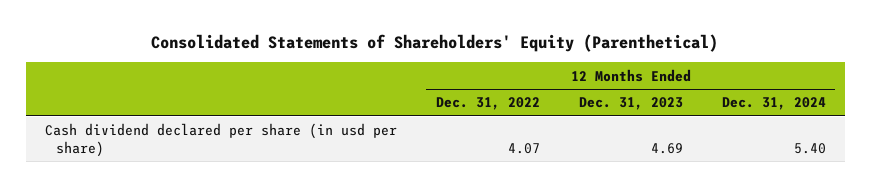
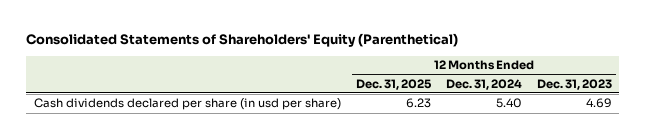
[436,97,541,111] Dec. 31, 2022 -> none
none -> [355,78,432,90] Dec. 31, 2025
[45,123,398,157] Cash dividend declared per share (in usd per share) -> [33,98,341,111] Cash dividends declared per share (in usd per share)

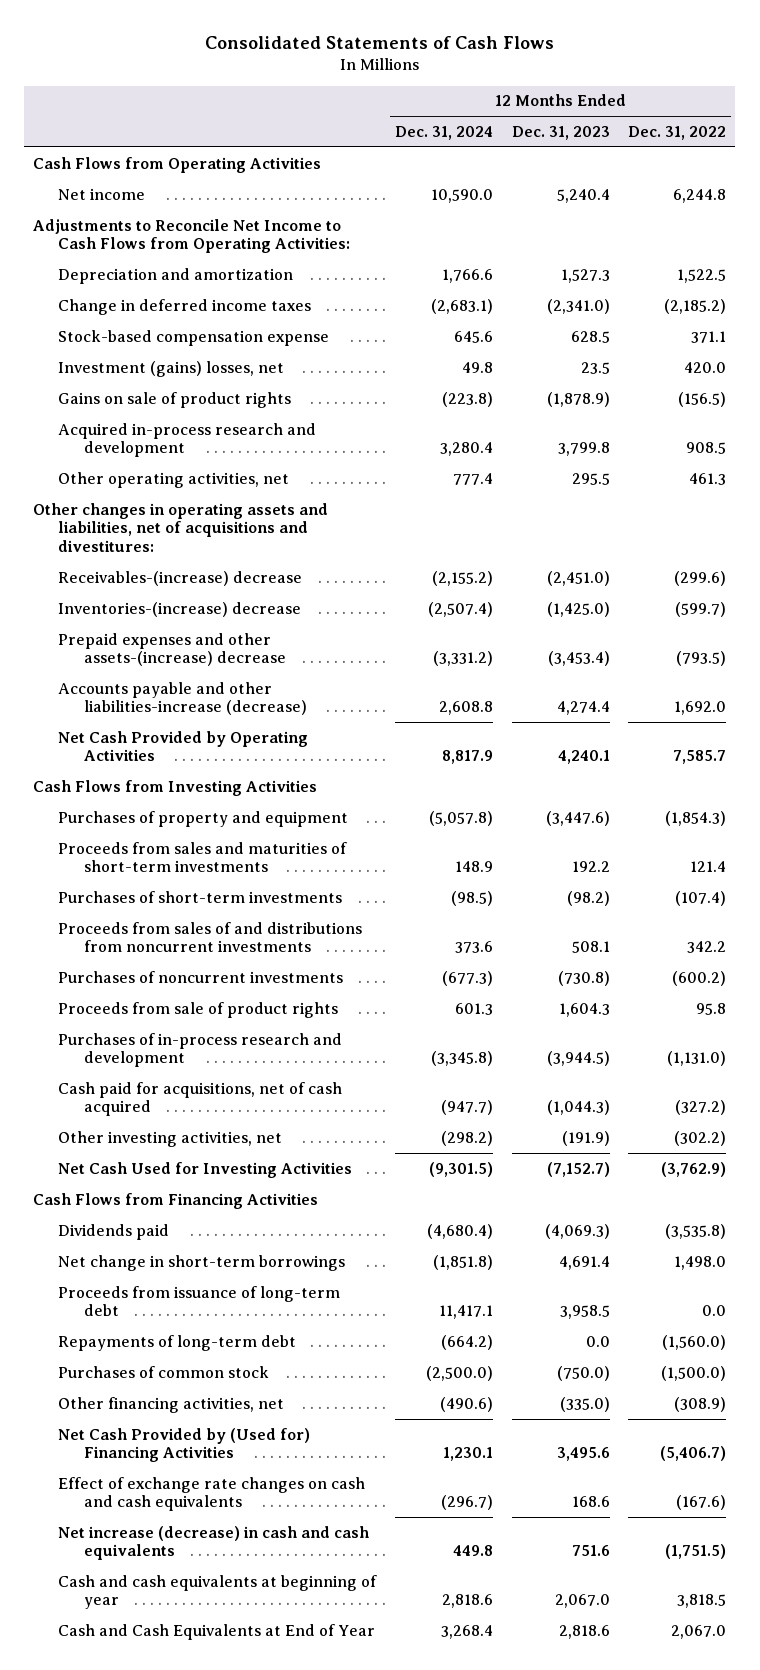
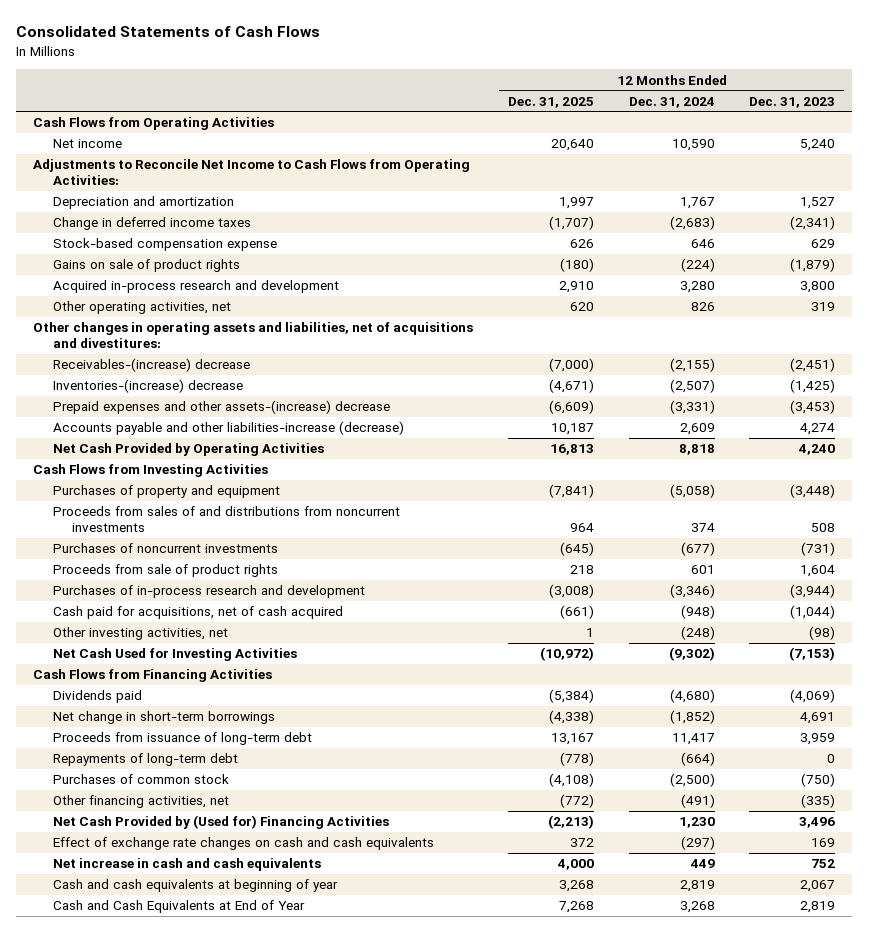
[628,125,727,140] Dec. 31, 2022 -> none
none -> [508,96,595,108] Dec. 31, 2025
[431,188,494,203] 10,590.0 -> [671,139,715,152] 10,590
[556,188,610,203] 5,240.4 -> [800,139,836,152] 5,240
[58,360,285,377] Investment (gains) losses, net -> none
[442,268,494,283] 1,766.6 -> [679,197,715,210] 1,767
[560,268,610,283] 1,527.3 -> [800,197,836,210] 1,527
[431,298,494,314] (2,683.1) -> [669,216,715,231] (2,683)
[546,298,610,314] (2,341.0) -> [790,216,836,231] (2,341)
[454,330,494,343] 645.6 -> [690,239,715,249] 646
[570,330,610,343] 628.5 -> [811,239,836,249] 629
[442,391,494,407] (223.8) -> [680,258,715,273] (224)
[546,391,610,407] (1,878.9) -> [790,258,836,273] (1,879)
[440,442,494,457] 3,280.4 -> [679,281,715,294] 3,280
[557,442,610,457] 3,799.8 -> [800,281,836,294] 3,800
[453,472,494,485] 777.4 -> [690,302,715,312] 826
[571,472,610,485] 295.5 -> [811,302,836,312] 319
[432,570,494,586] (2,155.2) -> [669,358,715,373] (2,155)
[546,570,610,586] (2,451.0) -> [790,358,836,373] (2,451)
[428,601,494,617] (2,507.4) -> [669,379,715,394] (2,507)
[546,601,610,617] (1,425.0) -> [790,379,836,394] (1,425)
[433,651,494,667] (3,331.2) -> [669,400,715,415] (3,331)
[547,651,610,667] (3,453.4) -> [790,400,836,415] (3,453)
[439,701,494,716] 2,608.8 -> [679,423,715,436] 2,609
[556,701,610,716] 4,274.4 -> [800,423,836,436] 4,274
[442,750,494,765] 8,817.9 -> [678,444,715,456] 8,818
[557,750,610,765] 4,240.1 -> [798,444,836,456] 4,240
[58,841,348,873] Proceeds from sales and maturities of short-term investments -> none
[58,890,343,903] Purchases of short-term investments -> none
[429,810,494,826] (5,057.8) -> [669,484,715,499] (5,058)
[545,810,610,826] (3,447.6) -> [790,484,836,499] (3,448)
[455,941,494,954] 373.6 -> [690,523,715,533] 374
[571,941,610,954] 508.1 -> [811,523,836,533] 508
[442,970,494,986] (677.3) -> [680,542,715,557] (677)
[557,970,610,986] (730.8) -> [801,542,836,557] (731)
[455,1002,494,1015] 601.3 -> [690,565,715,575] 601
[558,1002,610,1017] 1,604.3 -> [800,565,836,578] 1,604
[431,1051,494,1067] (3,345.8) -> [669,584,715,599] (3,346)
[546,1051,610,1067] (3,944.5) -> [790,584,836,599] (3,944)
[441,1100,494,1116] (947.7) -> [680,605,715,620] (948)
[546,1100,610,1116] (1,044.3) -> [790,605,836,620] (1,044)
[441,1130,494,1146] (298.2) -> [680,626,715,641] (248)
[561,1130,610,1146] (191.9) -> [809,626,836,641] (98)
[429,1161,494,1177] (9,301.5) -> [668,647,715,662] (9,302)
[546,1161,610,1177] (7,152.7) -> [789,647,836,662] (7,153)
[427,1223,494,1239] (4,680.4) -> [669,689,715,704] (4,680)
[544,1223,610,1239] (4,069.3) -> [790,689,836,704] (4,069)
[433,1254,494,1270] (1,851.8) -> [669,710,715,725] (1,852)
[558,1255,610,1270] 4,691.4 -> [800,712,836,725] 4,691
[439,1305,494,1320] 11,417.1 -> [671,733,715,746] 11,417
[559,1305,610,1320] 3,958.5 -> [800,733,836,746] 3,959
[441,1334,494,1350] (664.2) -> [680,752,715,767] (664)
[585,1335,610,1347] 0.0 -> [827,754,836,764] 0
[426,1365,494,1381] (2,500.0) -> [669,773,715,788] (2,500)
[556,1365,610,1381] (750.0) -> [801,773,836,788] (750)
[440,1396,494,1412] (490.6) -> [680,794,715,809] (491)
[559,1396,610,1412] (335.0) -> [801,794,836,809] (335)
[443,1447,494,1462] 1,230.1 -> [678,817,715,829] 1,230
[556,1447,610,1462] 3,495.6 -> [799,817,836,829] 3,496
[441,1495,494,1511] (296.7) -> [680,836,715,851] (297)
[571,1496,610,1508] 168.6 -> [811,838,836,848] 169
[58,1525,370,1561] Net increase (decrease) in cash and cash equivalents -> [52,858,321,872] Net increase in cash and cash equivalents
[453,1545,494,1557] 449.8 -> [689,859,715,869] 449
[571,1545,610,1557] 751.6 -> [811,859,836,869] 752
[442,1594,494,1609] 2,818.6 -> [679,880,715,893] 2,819
[554,1594,610,1609] 2,067.0 -> [800,880,836,893] 2,067
[441,1624,494,1639] 3,268.4 -> [679,901,715,914] 3,268
[558,1624,610,1639] 2,818.6 -> [800,901,836,914] 2,819

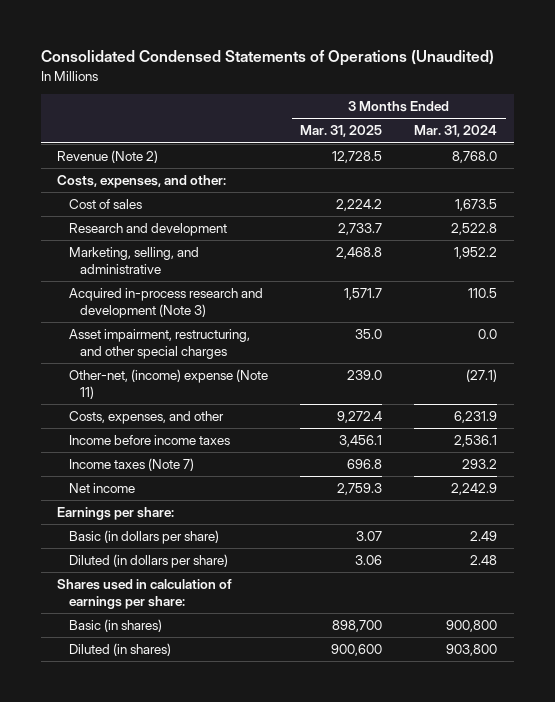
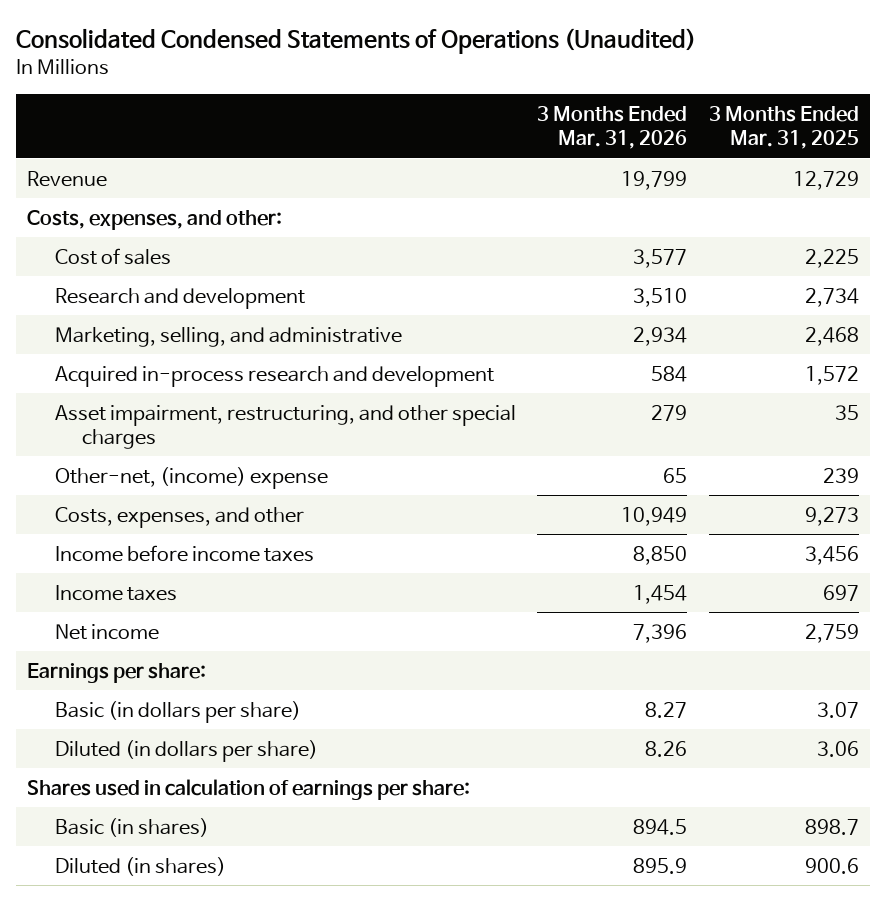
[414,125,498,138] Mar. 31, 2024 -> none
none -> [537,106,688,150] 3 Months Ended Mar. 31, 2026
[57,150,159,164] Revenue (Note 2) -> [27,170,108,187] Revenue
[332,151,383,164] 12,728.5 -> [793,170,860,190] 12,729
[336,199,383,212] 2,224.2 -> [805,248,860,268] 2,225
[338,223,383,236] 2,733.7 -> [805,287,860,307] 2,734
[336,247,383,260] 2,468.8 -> [805,326,860,346] 2,468
[68,288,263,318] Acquired in-process research and development (Note 3) -> [54,365,494,387] Acquired in-process research and development
[344,288,383,301] 1,571.7 -> [805,365,860,385] 1,572
[355,329,383,340] 35.0 -> [835,404,860,420] 35
[68,369,268,399] Other-net, (income) expense (Note 11) -> [54,466,328,489] Other-net, (income) expense
[347,370,383,381] 239.0 -> [823,467,860,483] 239
[337,411,383,424] 9,272.4 -> [805,506,860,526] 9,273
[339,435,383,448] 3,456.1 -> [805,545,860,565] 3,456
[68,458,194,472] Income taxes (Note 7) -> [54,584,177,601] Income taxes
[347,459,383,470] 696.8 -> [823,584,860,601] 697
[337,483,383,496] 2,759.3 -> [805,623,860,643] 2,759
[332,620,383,633] 898,700 -> [805,818,860,835] 898.7
[331,644,383,657] 900,600 -> [805,857,860,874] 900.6

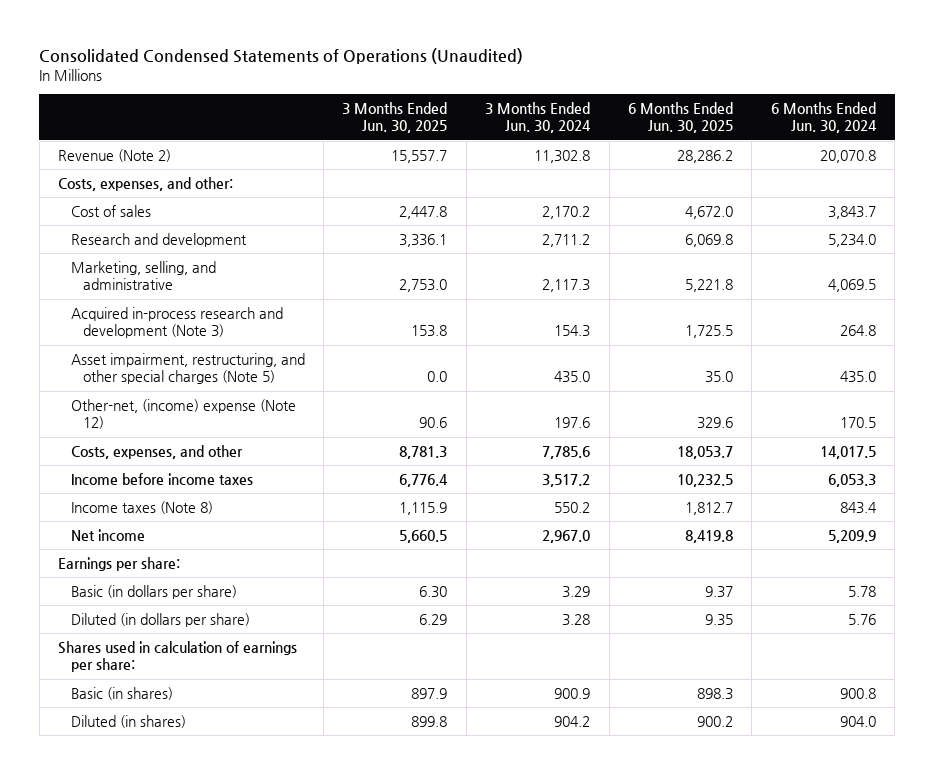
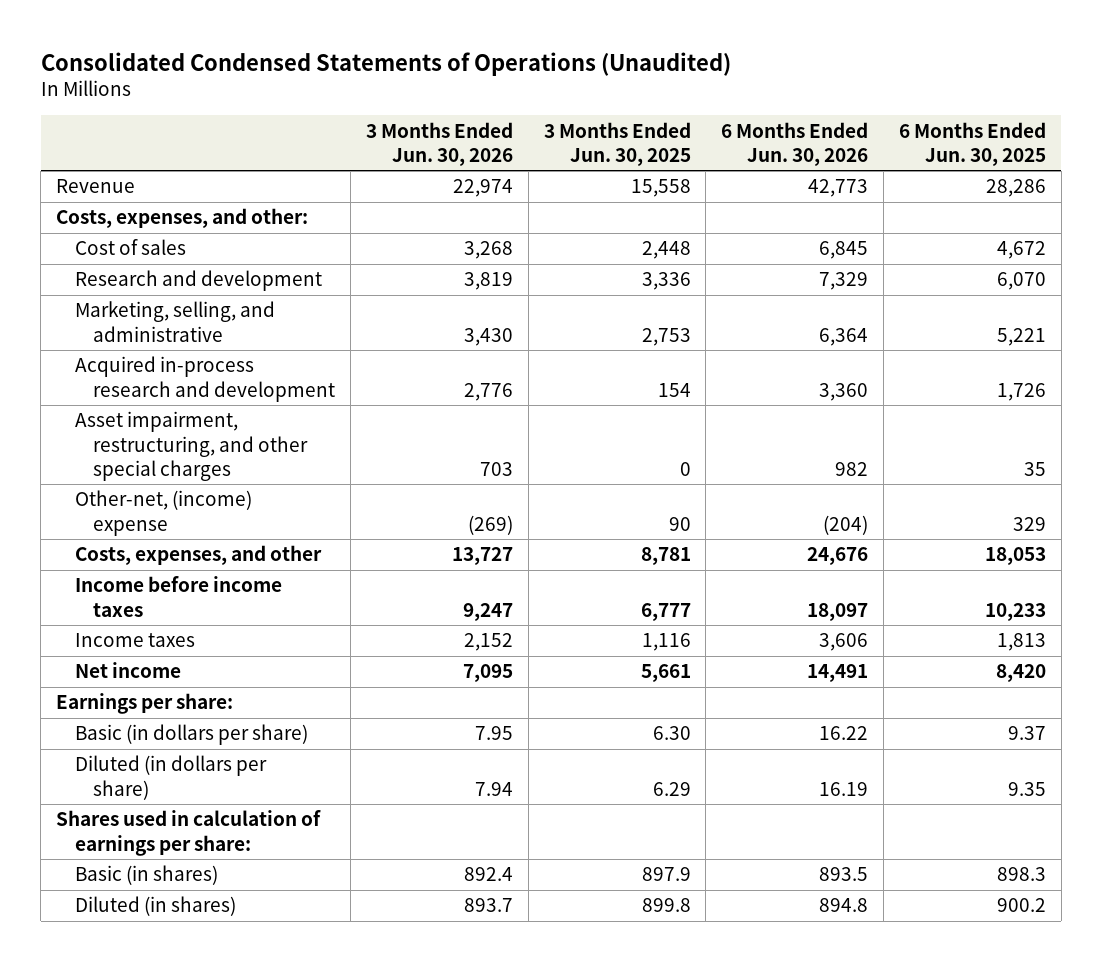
[485,101,592,134] 3 Months Ended Jun. 30, 2024 -> none
[770,101,877,134] 6 Months Ended Jun. 30, 2024 -> none
none -> [366,121,514,167] 3 Months Ended Jun. 30, 2026
none -> [721,121,869,167] 6 Months Ended Jun. 30, 2026
[58,149,172,163] Revenue (Note 2) -> [56,179,136,194] Revenue
[391,150,448,164] 15,557.7 -> [630,179,691,198] 15,558
[676,150,733,164] 28,286.2 -> [985,179,1046,198] 28,286
[399,206,448,220] 2,447.8 -> [641,241,691,260] 2,448
[684,206,733,220] 4,672.0 -> [996,241,1046,260] 4,672
[399,234,448,248] 3,336.1 -> [641,272,691,291] 3,336
[684,234,733,248] 6,069.8 -> [996,272,1046,291] 6,070
[399,279,448,293] 2,753.0 -> [641,327,691,346] 2,753
[684,279,733,293] 5,221.8 -> [996,327,1046,346] 5,221
[70,307,283,339] Acquired in-process research and development (Note 3) -> [74,356,336,402] Acquired in-process research and development
[411,325,448,338] 153.8 -> [657,382,691,397] 154
[684,325,733,339] 1,725.5 -> [996,382,1046,401] 1,726
[70,353,305,385] Asset impairment, restructuring, and other special charges (Note 5) -> [74,411,309,481] Asset impairment, restructuring, and other special charges
[427,371,448,383] 0.0 -> [679,461,691,476] 0
[704,371,733,384] 35.0 -> [1023,461,1046,476] 35
[70,399,296,430] Other-net, (income) expense (Note 12) -> [74,490,252,536] Other-net, (income) expense
[419,417,448,429] 90.6 -> [668,516,691,531] 90
[696,417,733,430] 329.6 -> [1012,516,1046,531] 329
[399,446,448,460] 8,781.3 -> [640,547,691,566] 8,781
[676,446,733,460] 18,053.7 -> [984,547,1046,566] 18,053
[399,474,449,488] 6,776.4 -> [640,602,691,621] 6,777
[676,474,733,488] 10,232.5 -> [984,602,1046,621] 10,233
[70,501,213,515] Income taxes (Note 8) -> [74,633,195,648] Income taxes
[399,502,448,516] 1,115.9 -> [641,633,691,652] 1,116
[684,502,733,516] 1,812.7 -> [996,633,1046,652] 1,813
[399,530,448,544] 5,660.5 -> [640,664,691,683] 5,661
[684,530,733,544] 8,419.8 -> [995,664,1046,683] 8,420

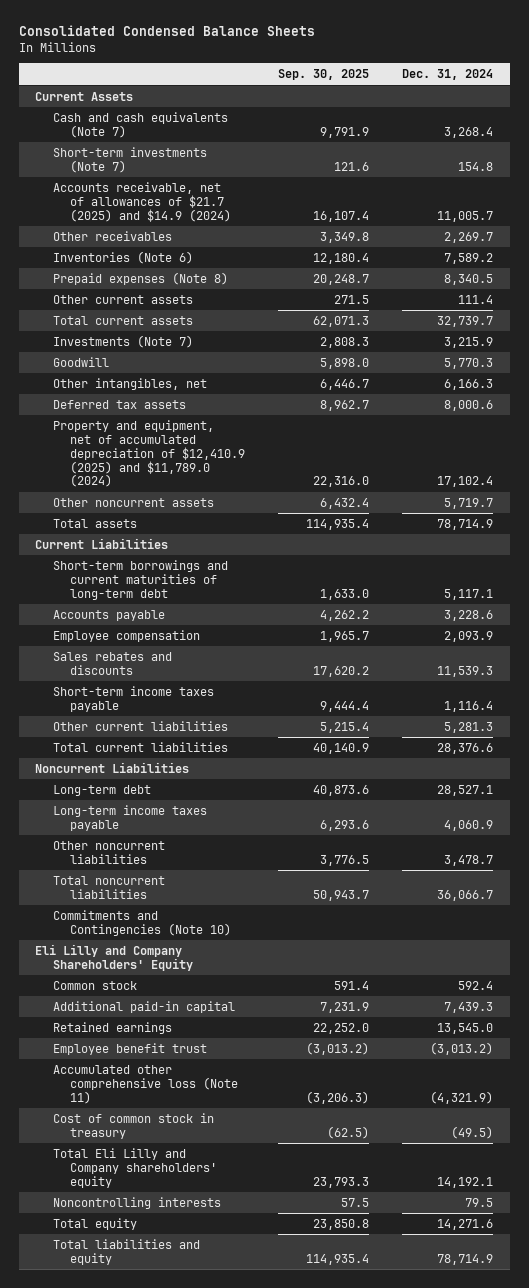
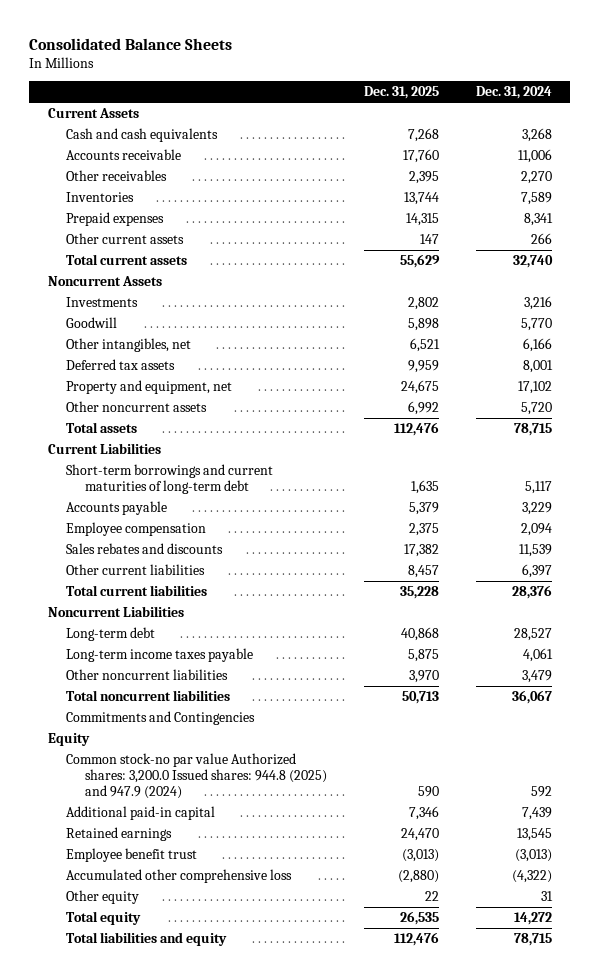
[18,25,315,37] Consolidated Condensed Balance Sheets -> [29,37,233,50] Consolidated Balance Sheets
[278,69,370,81] Sep. 30, 2025 -> none
none -> [363,86,439,100] Dec. 31, 2025
[52,146,207,173] Short-term investments (Note 7) -> none
[52,181,231,222] Accounts receivable, net of allowances of $21.7 (2025) and $14.9 (2024) -> none
[52,111,228,138] Cash and cash equivalents (Note 7) -> [66,127,219,142] Cash and cash equivalents
[444,126,494,138] 3,268.4 -> [521,127,552,142] 3,268
none -> [66,148,182,160] Accounts receivable
[444,231,494,243] 2,269.7 -> [520,170,552,184] 2,270
[52,250,193,264] Inventories (Note 6) -> [66,191,135,202] Inventories
[444,252,494,264] 7,589.2 -> [520,191,552,205] 7,589
[52,271,228,285] Prepaid expenses (Note 8) -> [66,211,165,226] Prepaid expenses
[444,273,494,285] 8,340.5 -> [523,212,553,226] 8,341
[458,294,494,304] 111.4 -> [530,232,552,244] 266
[437,315,494,327] 32,739.7 -> [512,254,553,268] 32,740
none -> [47,275,162,286] Noncurrent Assets
[52,334,193,348] Investments (Note 7) -> [66,296,139,307] Investments
[444,336,494,348] 3,215.9 -> [523,295,552,310] 3,216
[444,357,494,369] 5,770.3 -> [520,317,552,331] 5,770
[444,378,494,390] 6,166.3 -> [522,337,552,352] 6,166
[444,399,494,411] 8,000.6 -> [522,359,553,373] 8,001
[52,419,245,488] Property and equipment, net of accumulated depreciation of $12,410.9 (2025) and $11,789.0 (2024) -> [66,379,233,394] Property and equipment, net
[437,476,494,488] 17,102.4 -> [517,380,552,394] 17,102
[444,497,494,509] 5,719.7 -> [520,401,552,415] 5,720
[437,518,494,530] 78,714.9 -> [513,422,552,436] 78,715
[52,685,214,712] Short-term income taxes payable -> none
[444,588,494,600] 5,117.1 -> [524,480,552,494] 5,117
[444,609,494,621] 3,228.6 -> [521,501,552,515] 3,229
[444,630,494,642] 2,093.9 -> [520,522,552,536] 2,094
[437,665,494,677] 11,539.3 -> [518,543,552,557] 11,539
[444,721,494,733] 5,281.3 -> [521,563,552,578] 6,397
[437,742,494,754] 28,376.6 -> [511,584,552,599] 28,376
[52,980,137,990] Common stock -> none
[52,1112,214,1139] Cost of common stock in treasury -> none
[52,1196,221,1209] Noncontrolling interests -> none
[52,1217,137,1230] Total equity -> none
[437,784,494,796] 28,527.1 -> [513,627,552,641] 28,527
[444,819,494,831] 4,060.9 -> [522,647,553,662] 4,061
[444,854,494,866] 3,478.7 -> [521,669,552,683] 3,479
[437,889,494,901] 36,066.7 -> [511,689,552,704] 36,067
[52,909,231,936] Commitments and Contingencies (Note 10) -> [66,710,256,725] Commitments and Contingencies
[35,943,193,971] Eli Lilly and Company Shareholders' Equity -> [47,732,90,746] Equity
none -> [66,752,327,799] Common stock-no par value Authorized shares: 3,200.0 Issued shares: 944.8 (2025) and 947.9 (2024)
[444,1001,494,1013] 7,439.3 -> [521,806,552,820] 7,439
[437,1022,494,1034] 13,545.0 -> [516,827,552,841] 13,545
[430,1041,494,1055] (3,013.2) -> [514,848,552,862] (3,013)
[52,1064,238,1104] Accumulated other comprehensive loss (Note 11) -> [66,868,293,883] Accumulated other comprehensive loss
[430,1090,494,1104] (4,321.9) -> [511,869,552,883] (4,322)
none -> [66,889,140,904] Other equity
[52,1147,217,1188] Total Eli Lilly and Company shareholders' equity -> [66,910,142,925] Total equity
[437,1176,494,1188] 14,192.1 -> [513,911,552,925] 14,272
[437,1253,494,1265] 78,714.9 -> [513,932,552,946] 78,715

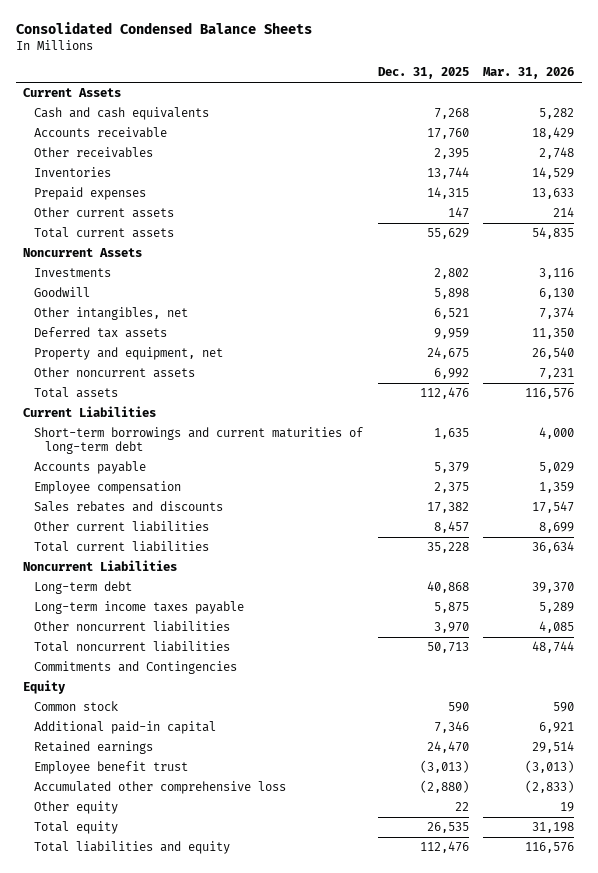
[29,37,233,50] Consolidated Balance Sheets -> [15,22,312,35] Consolidated Condensed Balance Sheets
[475,86,552,100] Dec. 31, 2024 -> none
none -> [483,67,575,80] Mar. 31, 2026
[66,752,327,799] Common stock-no par value Authorized shares: 3,200.0 Issued shares: 944.8 (2025) and 947.9 (2024) -> [34,701,119,712] Common stock

